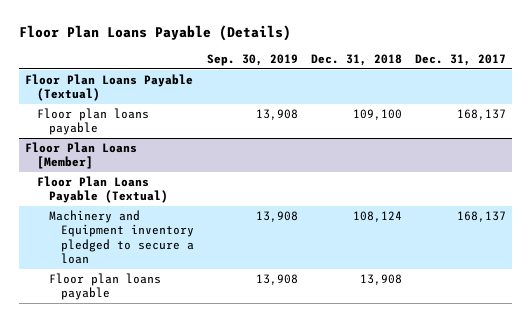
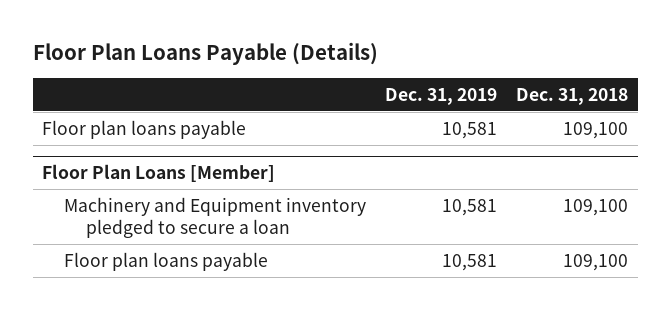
[206,54,298,67] Sep. 30, 2019 -> none
[414,54,506,67] Dec. 31, 2017 -> none
none -> [385,87,498,105] Dec. 31, 2019
[24,73,193,102] Floor Plan Loans Payable (Textual) -> none
[37,175,169,204] Floor Plan Loans Payable (Textual) -> none
[352,210,402,222] 108,124 -> [563,198,629,216] 109,100
[359,273,402,285] 13,908 -> [563,253,629,271] 109,100

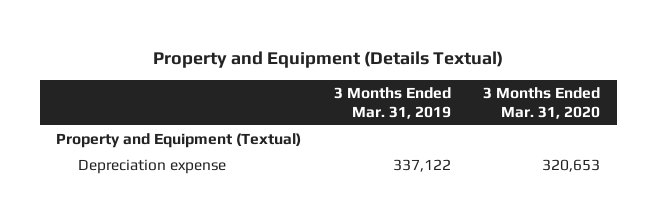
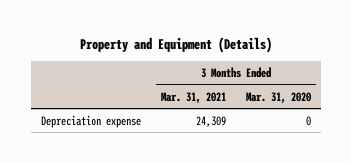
[153,51,504,69] Property and Equipment (Details Textual) -> [79,37,272,54] Property and Equipment (Details)
[333,86,451,119] 3 Months Ended Mar. 31, 2019 -> none
none -> [160,91,226,104] Mar. 31, 2021
[56,133,302,149] Property and Equipment (Textual) -> none
[542,159,601,173] 320,653 -> [305,115,311,126] 0

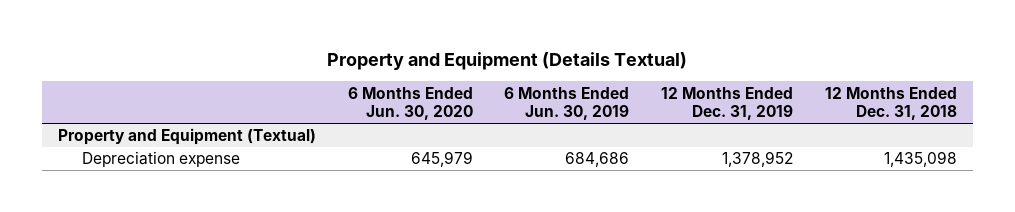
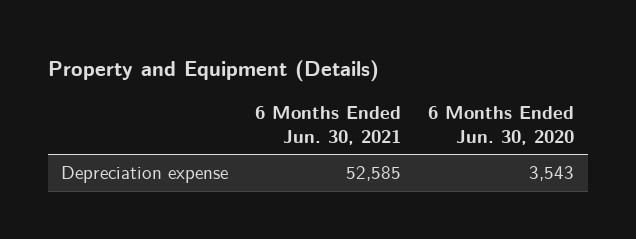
[327,51,688,70] Property and Equipment (Details Textual) -> [47,60,379,83] Property and Equipment (Details)
[504,86,630,121] 6 Months Ended Jun. 30, 2019 -> none
[661,86,794,121] 12 Months Ended Dec. 31, 2019 -> none
[825,86,958,121] 12 Months Ended Dec. 31, 2018 -> none
none -> [255,106,402,145] 6 Months Ended Jun. 30, 2021
[57,128,316,146] Property and Equipment (Textual) -> none
[410,151,473,168] 645,979 -> [529,166,575,182] 3,543

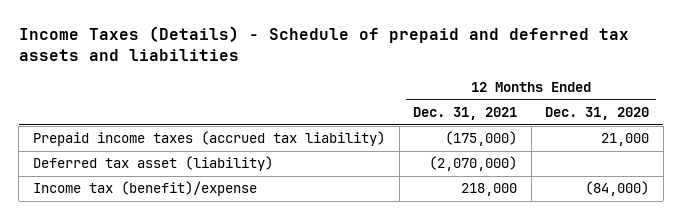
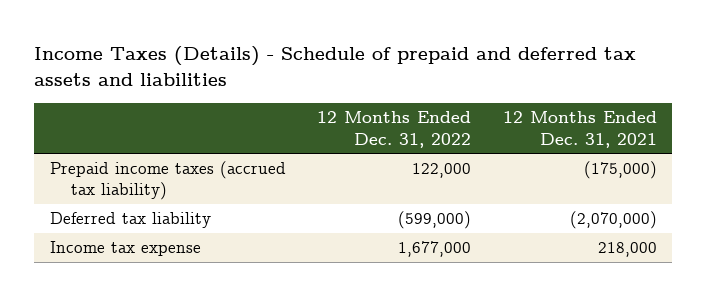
[545,107,650,121] Dec. 31, 2020 -> none
none -> [317,111,472,148] 12 Months Ended Dec. 31, 2022
[32,156,273,172] Deferred tax asset (liability) -> [50,212,212,229] Deferred tax liability
[32,181,257,197] Income tax (benefit)/expense -> [50,241,202,257] Income tax expense

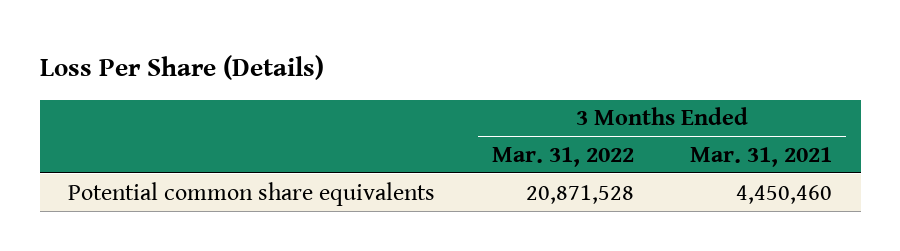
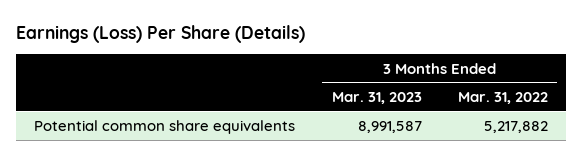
[39,55,324,81] Loss Per Share (Details) -> [16,25,306,44] Earnings (Loss) Per Share (Details)
[690,146,833,167] Mar. 31, 2021 -> none
none -> [331,91,422,104] Mar. 31, 2023
[525,184,634,204] 20,871,528 -> [483,121,548,134] 5,217,882

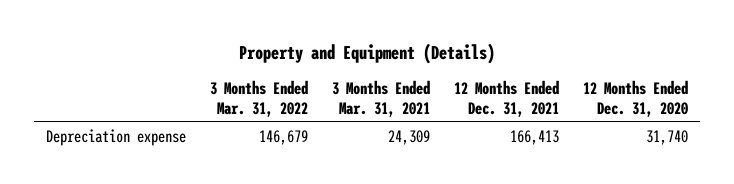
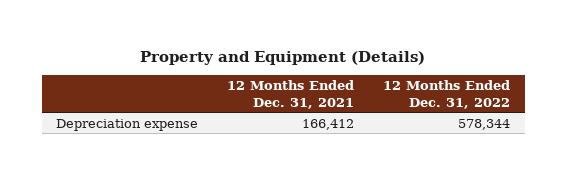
[209,80,308,117] 3 Months Ended Mar. 31, 2022 -> none
[331,80,430,117] 3 Months Ended Mar. 31, 2021 -> none
[583,80,689,117] 12 Months Ended Dec. 31, 2020 -> none
none -> [383,80,511,109] 12 Months Ended Dec. 31, 2022
[509,130,559,146] 166,413 -> [302,119,355,131] 166,412

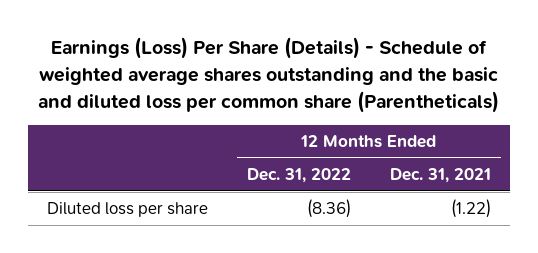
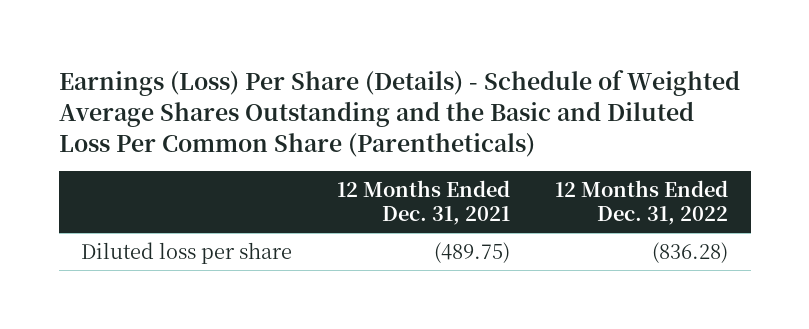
[38,37,500,113] Earnings (Loss) Per Share (Details) - Schedule of weighted average shares outstanding and the basic and diluted loss per common share (Parentheticals) -> [58,69,740,157] Earnings (Loss) Per Share (Details) - Schedule of Weighted Average Shares Outstanding and the Basic and Diluted Loss Per Common Share (Parentheticals)
[307,199,352,219] (8.36) -> [652,241,729,263] (836.28)
[450,199,491,219] (1.22) -> [434,241,511,263] (489.75)

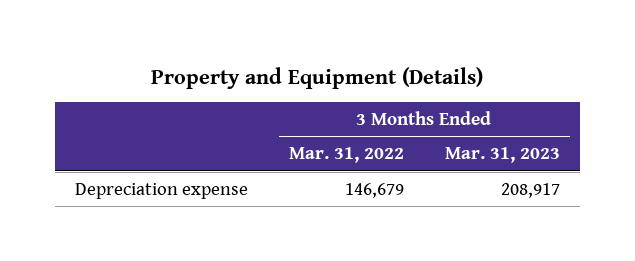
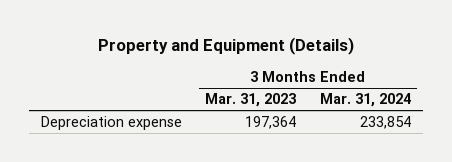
[288,147,404,164] Mar. 31, 2022 -> none
none -> [319,93,411,108] Mar. 31, 2024
[500,182,560,198] 208,917 -> [245,116,297,130] 197,364

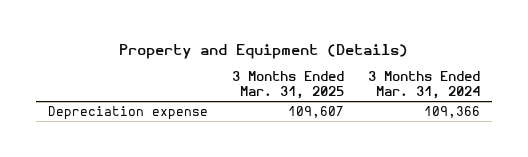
[205,93,297,108] Mar. 31, 2023 -> none
none -> [231,71,344,100] 3 Months Ended Mar. 31, 2025
[359,116,411,130] 233,854 -> [423,106,480,119] 109,366

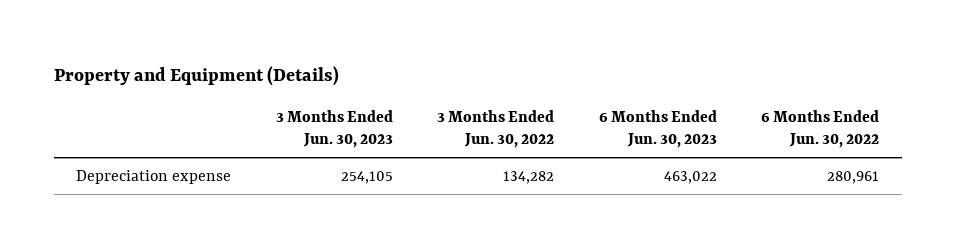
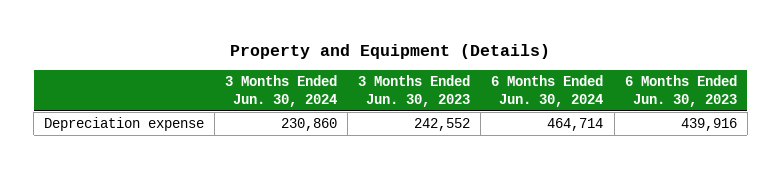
[437,110,555,149] 3 Months Ended Jun. 30, 2022 -> none
[761,110,880,149] 6 Months Ended Jun. 30, 2022 -> none
none -> [225,75,338,107] 3 Months Ended Jun. 30, 2024
none -> [491,75,604,107] 6 Months Ended Jun. 30, 2024
[340,170,393,184] 254,105 -> [414,118,471,132] 242,552
[663,170,717,184] 463,022 -> [680,118,737,132] 439,916

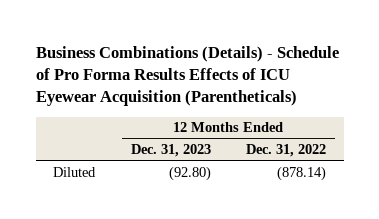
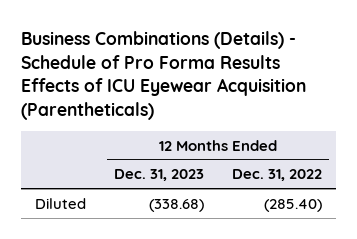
[168,165,211,181] (92.80) -> [149,198,205,212] (338.68)
[276,165,326,181] (878.14) -> [264,198,323,212] (285.40)

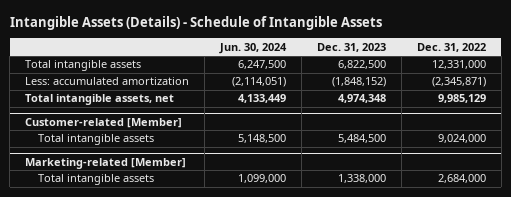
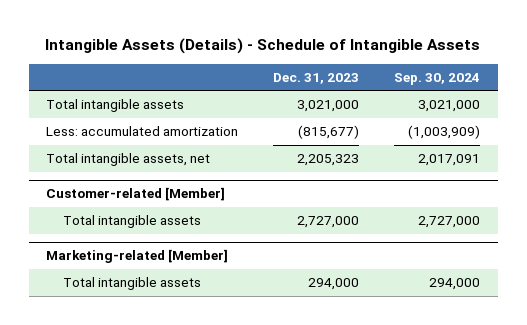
[219,42,288,54] Jun. 30, 2024 -> none
[416,42,486,52] Dec. 31, 2022 -> none
none -> [394,72,481,85] Sep. 30, 2024
[337,60,386,70] 6,822,500 -> [297,100,360,113] 3,021,000
[331,77,386,88] (1,848,152) -> [298,125,360,140] (815,677)
[337,94,386,104] 4,974,348 -> [297,154,360,167] 2,205,323
[337,134,386,144] 5,484,500 -> [297,216,360,229] 2,727,000
[337,174,386,184] 1,338,000 -> [308,278,360,291] 294,000

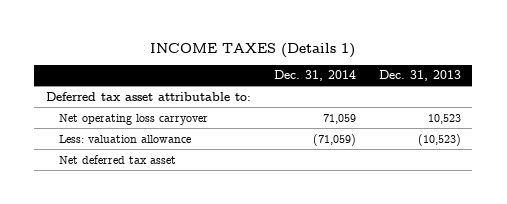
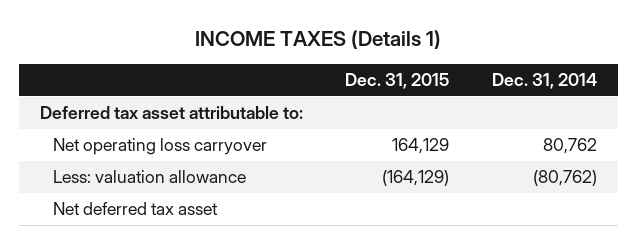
[378,70,461,82] Dec. 31, 2013 -> none
none -> [345,73,450,90] Dec. 31, 2015
[322,113,356,124] 71,059 -> [542,138,597,155] 80,762
[312,133,356,146] (71,059) -> [532,170,597,187] (80,762)

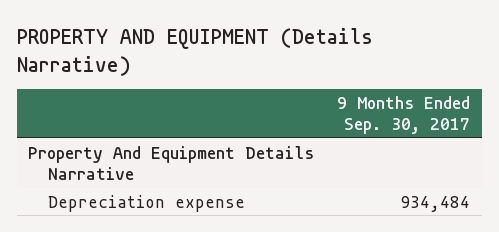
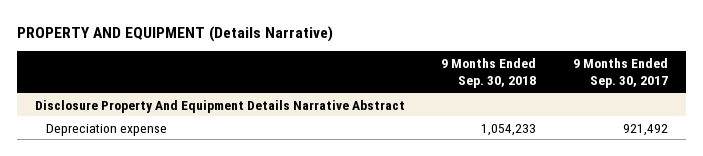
none -> [441,57,537,89] 9 Months Ended Sep. 30, 2018
[28,145,315,180] Property And Equipment Details Narrative -> [34,99,405,113] Disclosure Property And Equipment Details Narrative Abstract
[400,195,471,212] 934,484 -> [623,123,669,136] 921,492

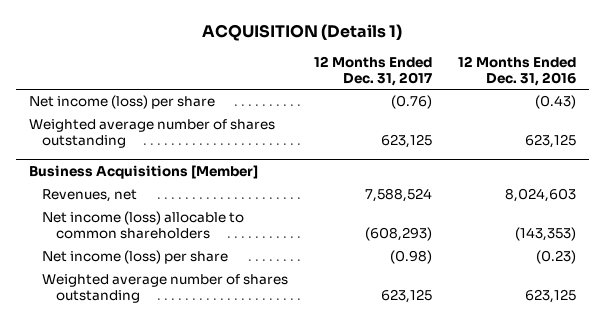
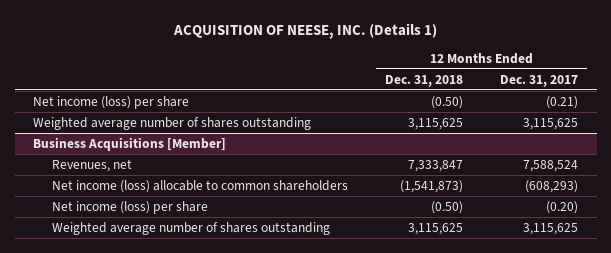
[202,24,403,42] ACQUISITION (Details 1) -> [172,23,437,40] ACQUISITION OF NEESE, INC. (Details 1)
[457,56,576,86] 12 Months Ended Dec. 31, 2016 -> none
none -> [385,74,464,87] Dec. 31, 2018
[391,95,433,110] (0.76) -> [546,95,579,109] (0.21)
[381,134,433,149] 623,125 -> [523,117,579,130] 3,115,625
[390,250,433,265] (0.98) -> [546,200,579,214] (0.20)
[381,289,433,304] 623,125 -> [523,222,579,235] 3,115,625

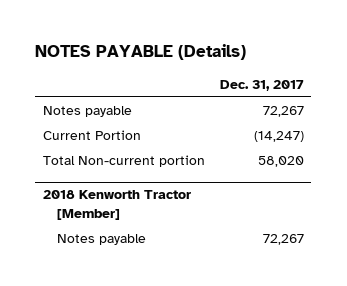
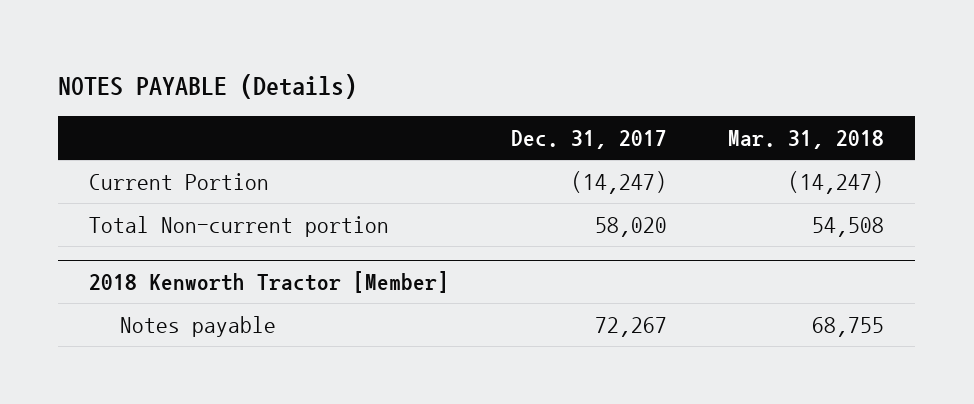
none -> [728,130,885,150] Mar. 31, 2018
[42,106,132,118] Notes payable -> none

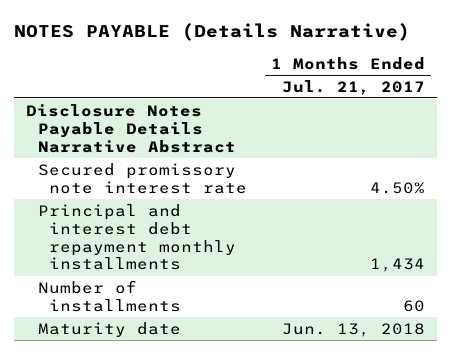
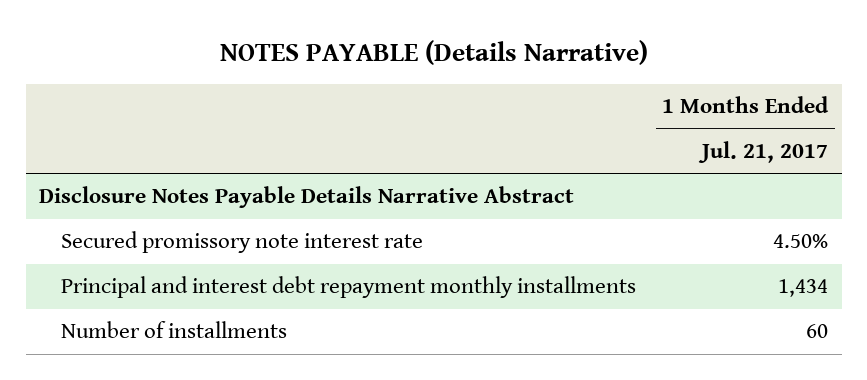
[37,321,181,337] Maturity date -> none

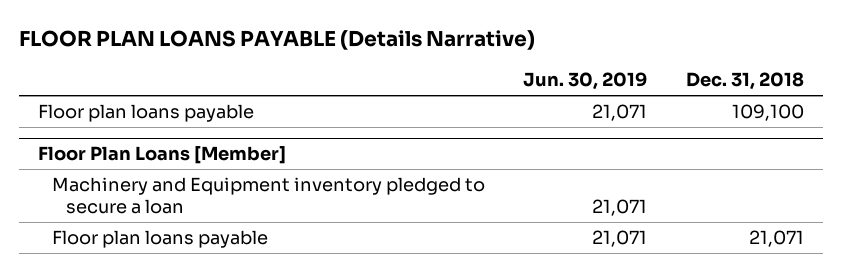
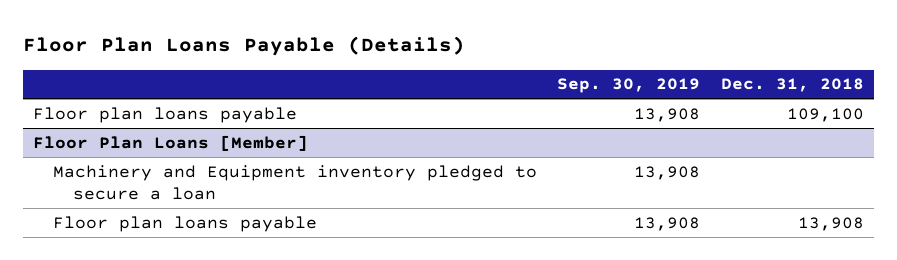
[18,30,535,51] FLOOR PLAN LOANS PAYABLE (Details Narrative) -> [23,36,466,57] Floor Plan Loans Payable (Details)
[523,72,648,91] Jun. 30, 2019 -> none
none -> [557,78,701,94] Sep. 30, 2019
[748,230,804,248] 21,071 -> [797,216,864,231] 13,908

